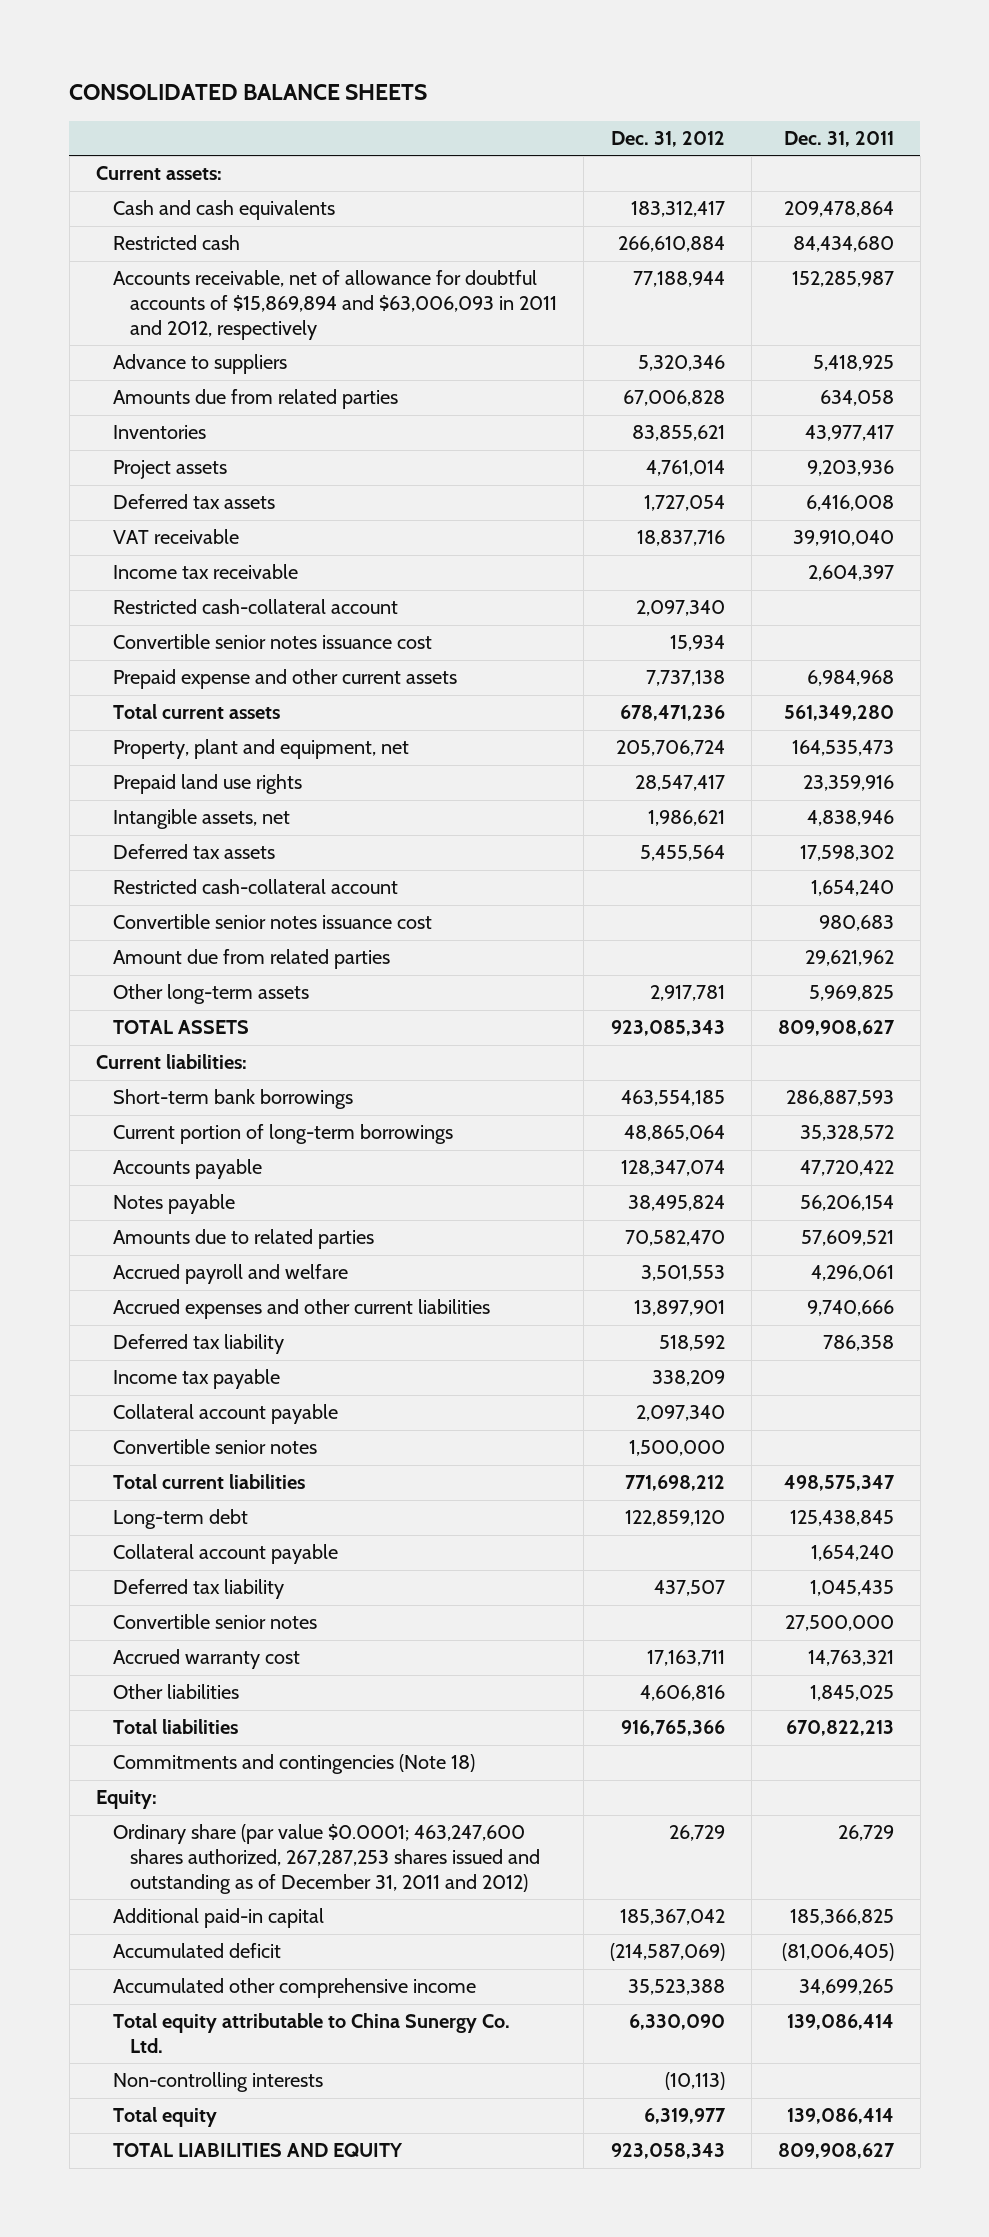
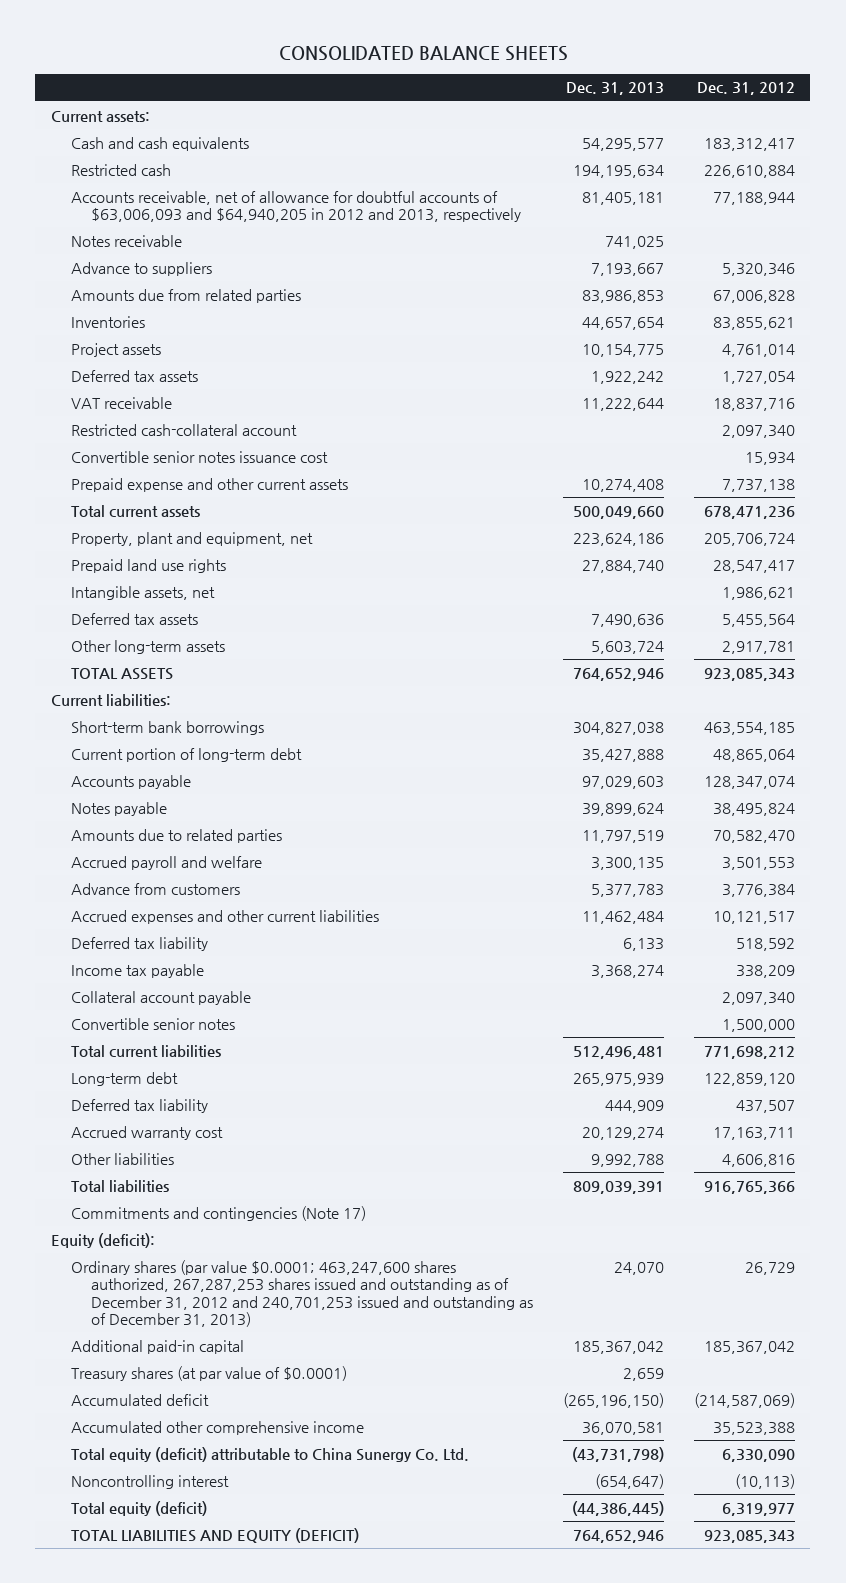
[783,130,894,147] Dec. 31, 2011 -> none
none -> [565,82,664,96] Dec. 31, 2013
[617,236,725,253] 266,610,884 -> [704,164,796,178] 226,610,884
[112,270,557,340] Accounts receivable, net of allowance for doubtful accounts of $15,869,894 and $63,006,093 in 2011 and 2012, respectively -> [70,190,521,223] Accounts receivable, net of allowance for doubtful accounts of $63,006,093 and $64,940,205 in 2012 and 2013, respectively
none -> [70,234,182,247] Notes receivable
[112,564,298,580] Income tax receivable -> none
[112,879,398,895] Restricted cash-collateral account -> none
[112,914,432,930] Convertible senior notes issuance cost -> none
[112,949,390,970] Amount due from related parties -> none
[112,1124,453,1145] Current portion of long-term borrowings -> [70,747,302,762] Current portion of long-term debt
none -> [70,882,240,895] Advance from customers
[633,1300,725,1317] 13,897,901 -> [713,910,796,924] 10,121,517
[112,1544,338,1565] Collateral account payable -> none
[112,1614,317,1630] Convertible senior notes -> none
[112,1754,475,1775] Commitments and contingencies (Note 18) -> [70,1205,366,1221] Commitments and contingencies (Note 17)
[95,1790,157,1810] Equity: -> [50,1232,155,1248] Equity (deficit):
[112,1824,540,1894] Ordinary share (par value $0.0001; 463,247,600 shares authorized, 267,287,253 shares issued and outstanding as of December 31, 2011 and 2012) -> [70,1259,533,1328] Ordinary shares (par value $0.0001; 463,247,600 shares authorized, 267,287,253 shares issued and outstanding as of December 31, 2012 and 240,701,253 issued and outstanding as of December 31, 2013)
none -> [70,1365,347,1381] Treasury shares (at par value of $0.0001)
[112,2013,510,2054] Total equity attributable to China Sunergy Co. Ltd. -> [70,1446,469,1462] Total equity (deficit) attributable to China Sunergy Co. Ltd.
[112,2072,323,2093] Non-controlling interests -> [70,1474,229,1489] Noncontrolling interest
[112,2107,217,2128] Total equity -> [70,1500,207,1516] Total equity (deficit)
[112,2143,403,2158] TOTAL LIABILITIES AND EQUITY -> [70,1527,359,1543] TOTAL LIABILITIES AND EQUITY (DEFICIT)
[610,2143,725,2160] 923,058,343 -> [704,1529,796,1543] 923,085,343

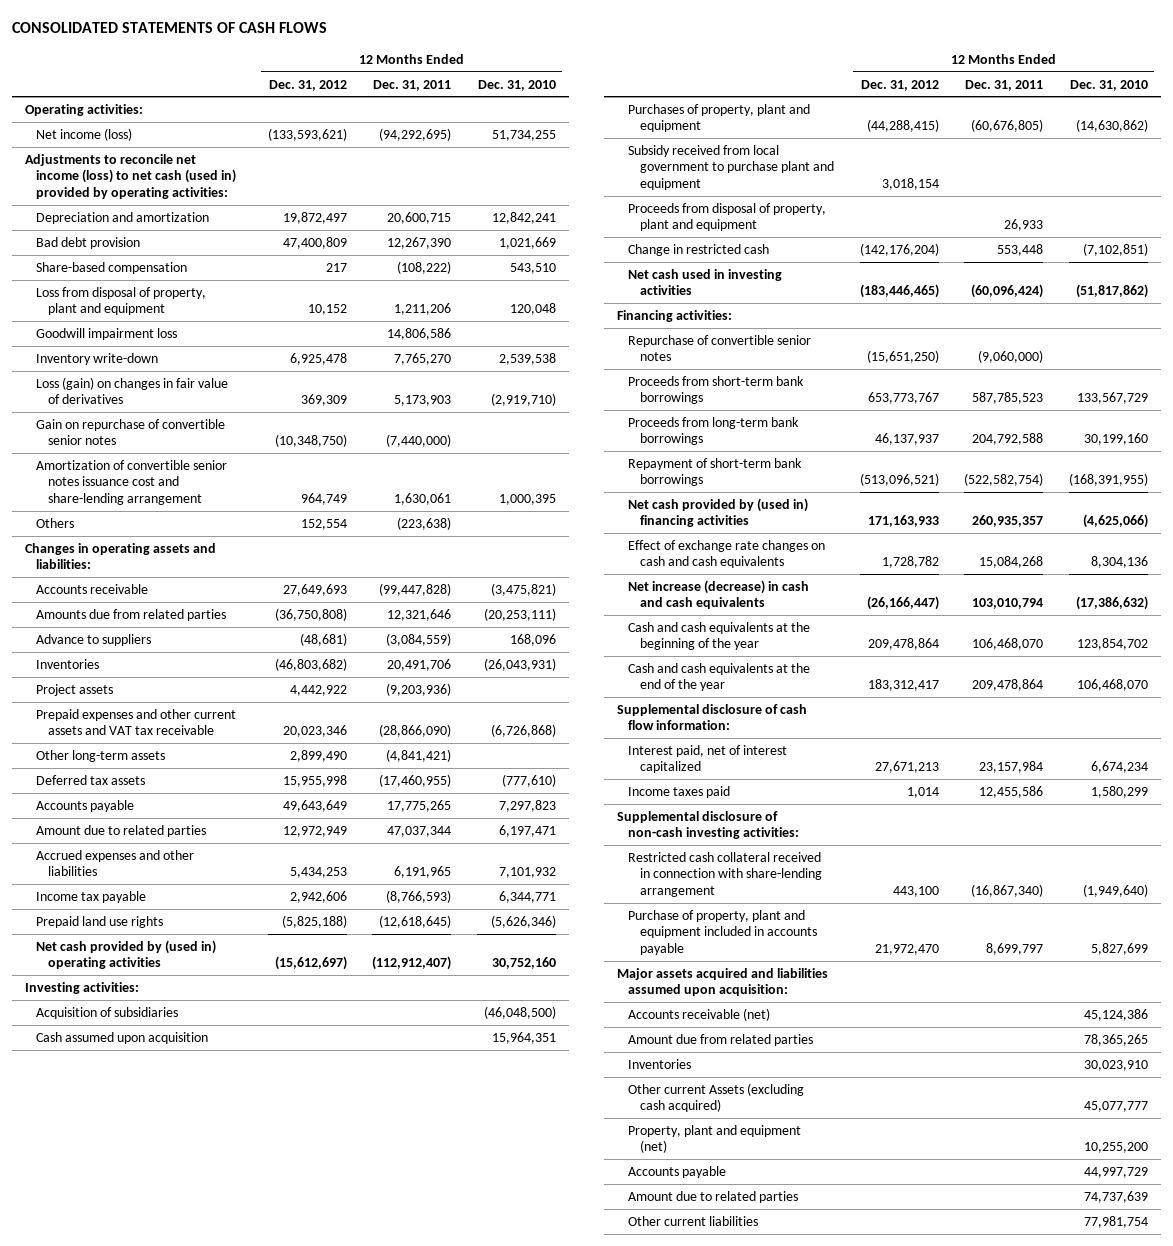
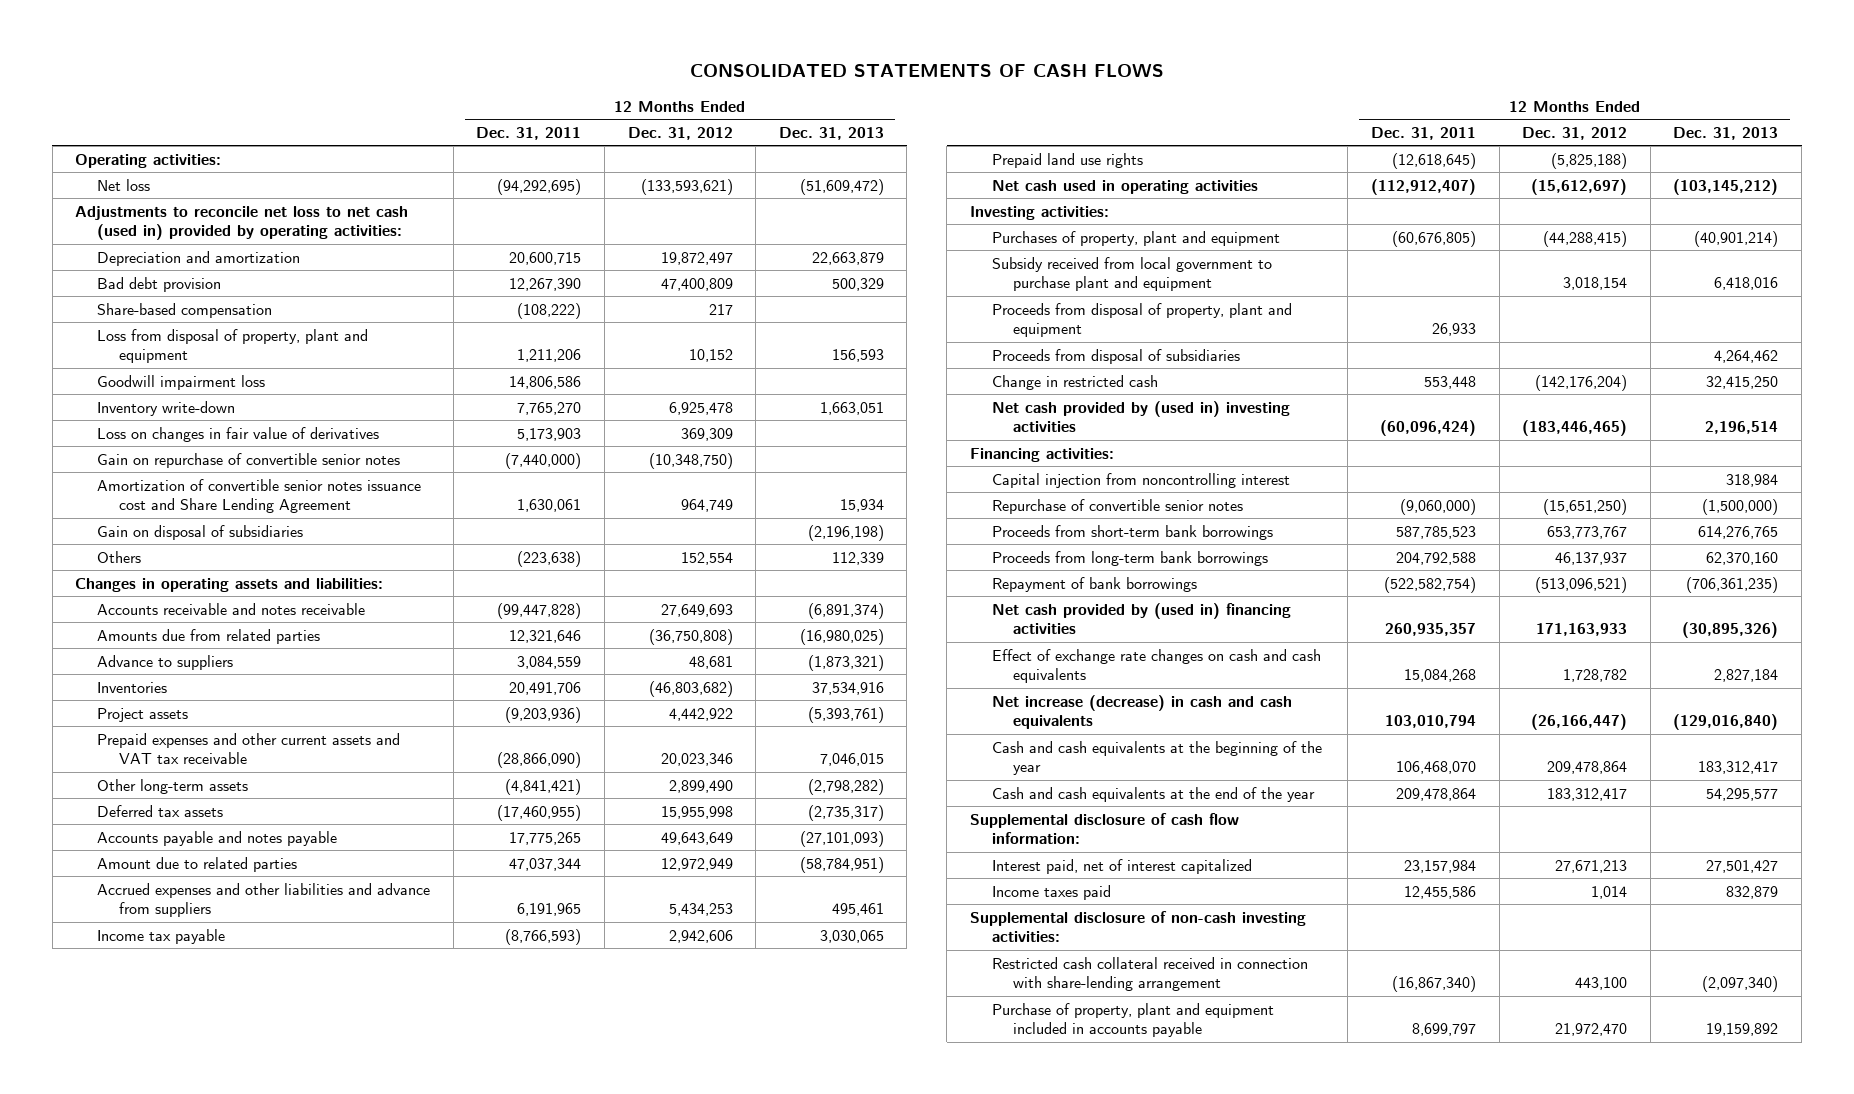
[477,79,556,91] Dec. 31, 2010 -> none
none -> [778,126,884,140] Dec. 31, 2013
[36,127,133,141] Net income (loss) -> [97,178,151,191] Net loss
[24,153,237,199] Adjustments to reconcile net income (loss) to net cash (used in) provided by operating activities: -> [75,205,409,241] Adjustments to reconcile net loss to net cash (used in) provided by operating activities:
[36,376,229,405] Loss (gain) on changes in fair value of derivatives -> [97,426,380,442] Loss on changes in fair value of derivatives
[36,459,228,505] Amortization of convertible senior notes issuance cost and share-lending arrangement -> [97,478,422,514] Amortization of convertible senior notes issuance cost and Share Lending Agreement
none -> [97,524,304,540] Gain on disposal of subsidiaries
[36,583,149,594] Accounts receivable -> [97,602,366,615] Accounts receivable and notes receivable
[299,632,347,646] (48,681) -> [688,655,733,669] 48,681
[386,632,452,646] (3,084,559) -> [517,655,582,669] 3,084,559
[36,799,135,812] Accounts payable -> [97,830,338,846] Accounts payable and notes payable
[36,849,195,877] Accrued expenses and other liabilities -> [97,882,431,918] Accrued expenses and other liabilities and advance from suppliers
[36,939,217,970] Net cash provided by (used in) operating activities -> [991,179,1258,194] Net cash used in operating activities
[36,1006,179,1019] Acquisition of subsidiaries -> none
[36,1031,209,1044] Cash assumed upon acquisition -> none
none -> [991,348,1240,364] Proceeds from disposal of subsidiaries
[628,268,783,296] Net cash used in investing activities -> [991,400,1290,433] Net cash provided by (used in) investing activities
none -> [991,472,1290,488] Capital injection from noncontrolling interest
[628,457,803,487] Repayment of short-term bank borrowings -> [991,576,1197,592] Repayment of bank borrowings
[616,967,828,997] Major assets acquired and liabilities assumed upon acquisition: -> none
[628,1007,771,1021] Accounts receivable (net) -> none
[628,1033,814,1046] Amount due from related parties -> none
[628,1058,692,1069] Inventories -> none
[628,1082,805,1113] Other current Assets (excluding cash acquired) -> none
[628,1124,802,1154] Property, plant and equipment (net) -> none
[628,1165,727,1178] Accounts payable -> none
[628,1190,799,1203] Amount due to related parties -> none
[628,1215,759,1226] Other current liabilities -> none

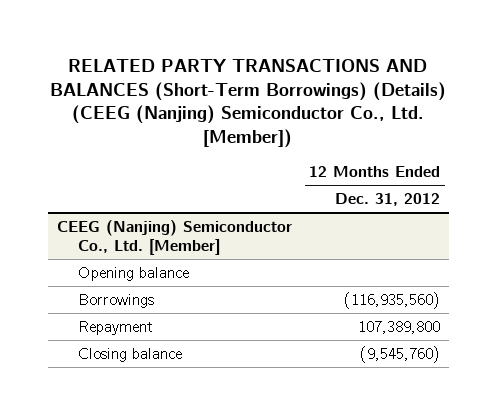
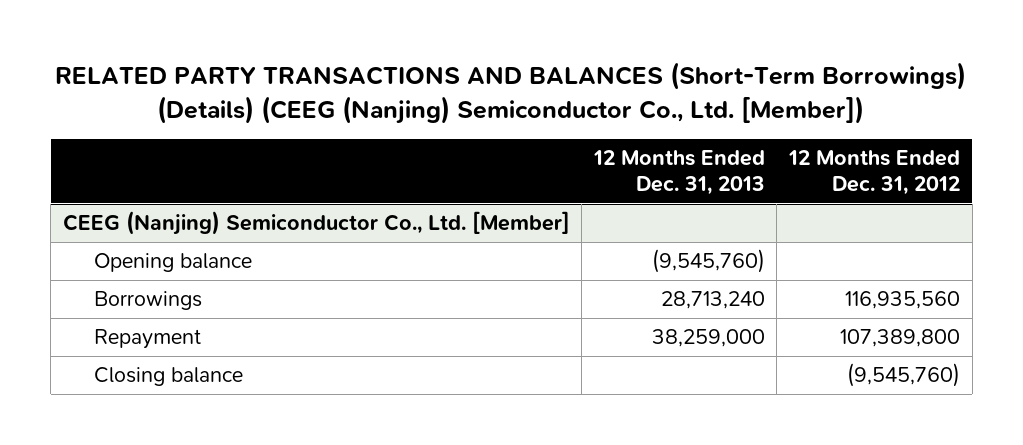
none -> [592,150,765,196] 12 Months Ended Dec. 31, 2013
[344,291,441,309] (116,935,560) -> [845,291,961,310] 116,935,560

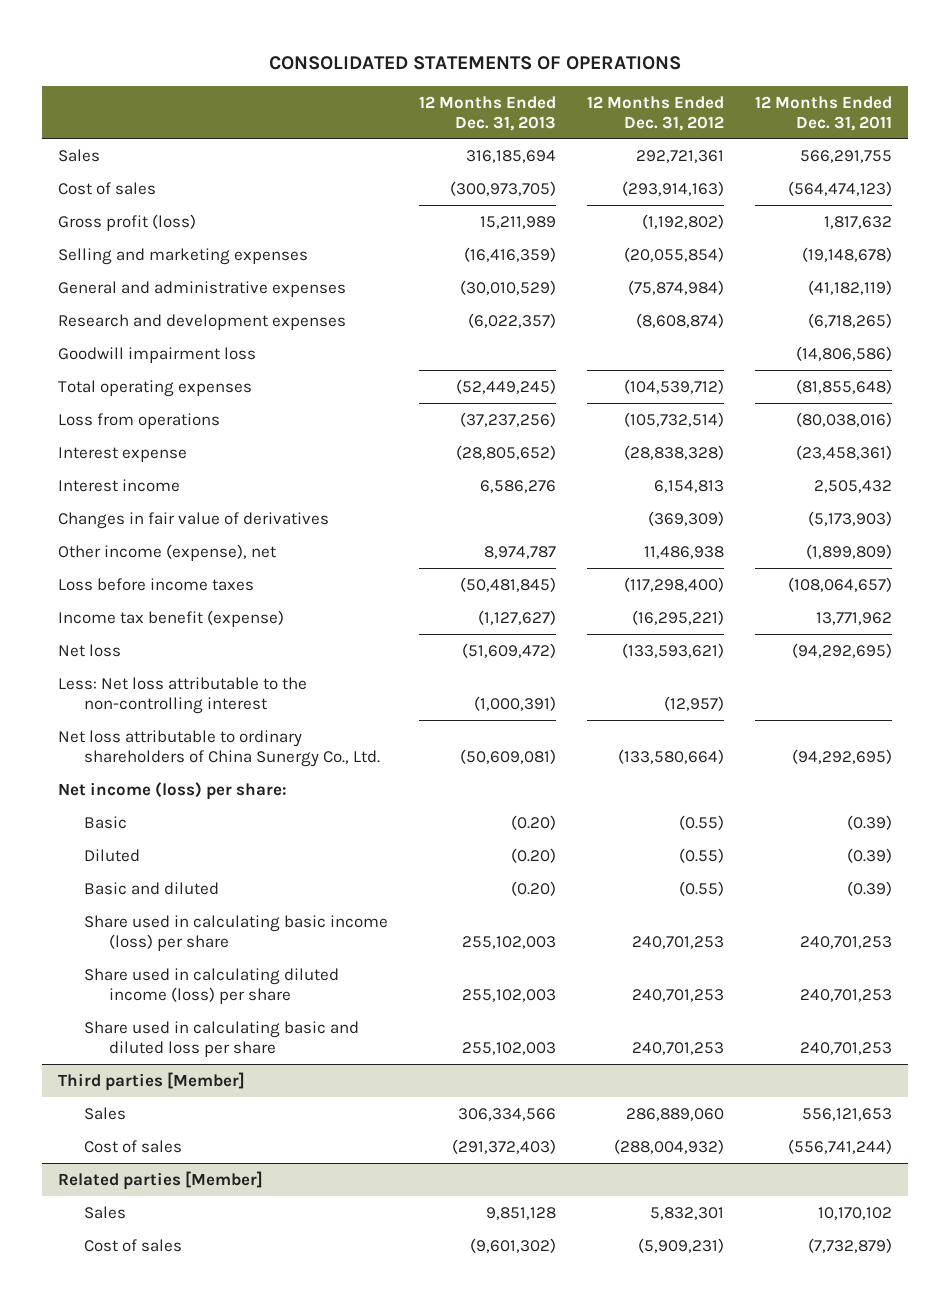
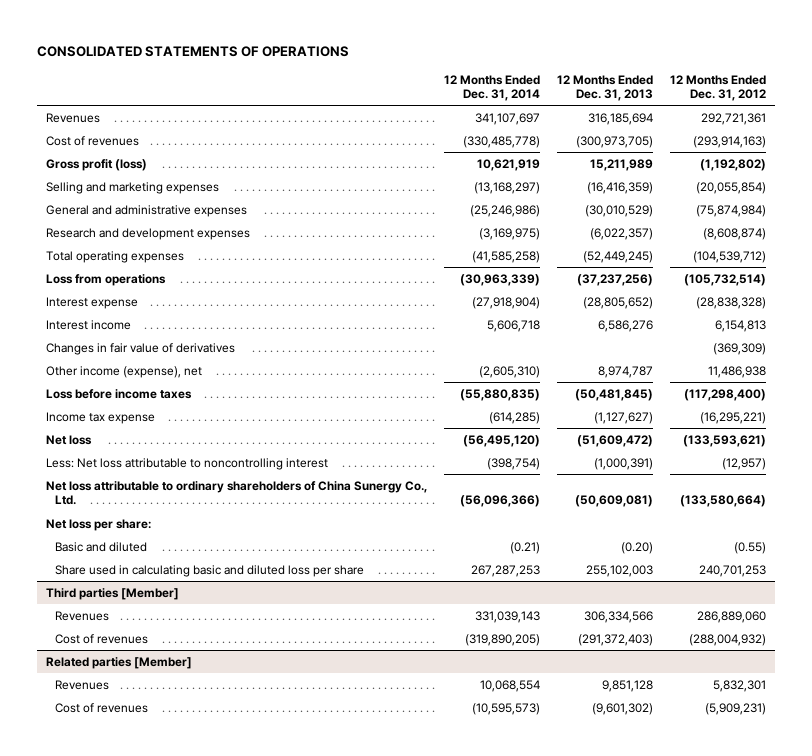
[755,95,893,131] 12 Months Ended Dec. 31, 2011 -> none
none -> [444,74,541,101] 12 Months Ended Dec. 31, 2014
[57,148,100,162] Sales -> [45,112,100,123] Revenues
[57,181,156,195] Cost of sales -> [45,135,139,146] Cost of revenues
[57,346,256,363] Goodwill impairment loss -> none
[57,609,284,627] Income tax benefit (expense) -> [45,411,155,424] Income tax expense
[57,676,307,714] Less: Net loss attributable to the non-controlling interest -> [45,457,328,470] Less: Net loss attributable to noncontrolling interest
[83,815,127,829] Basic -> none
[83,848,140,862] Diluted -> none
[57,781,287,800] Net income (loss) per share: -> [45,518,151,531] Net loss per share:
[83,914,388,951] Share used in calculating basic income (loss) per share -> none
[83,967,339,1004] Share used in calculating diluted income (loss) per share -> none
[83,1106,126,1120] Sales -> [54,610,109,621] Revenues
[83,1139,182,1153] Cost of sales -> [54,633,148,644] Cost of revenues
[83,1205,126,1219] Sales -> [54,679,109,690] Revenues
[83,1238,182,1252] Cost of sales -> [54,702,148,713] Cost of revenues

